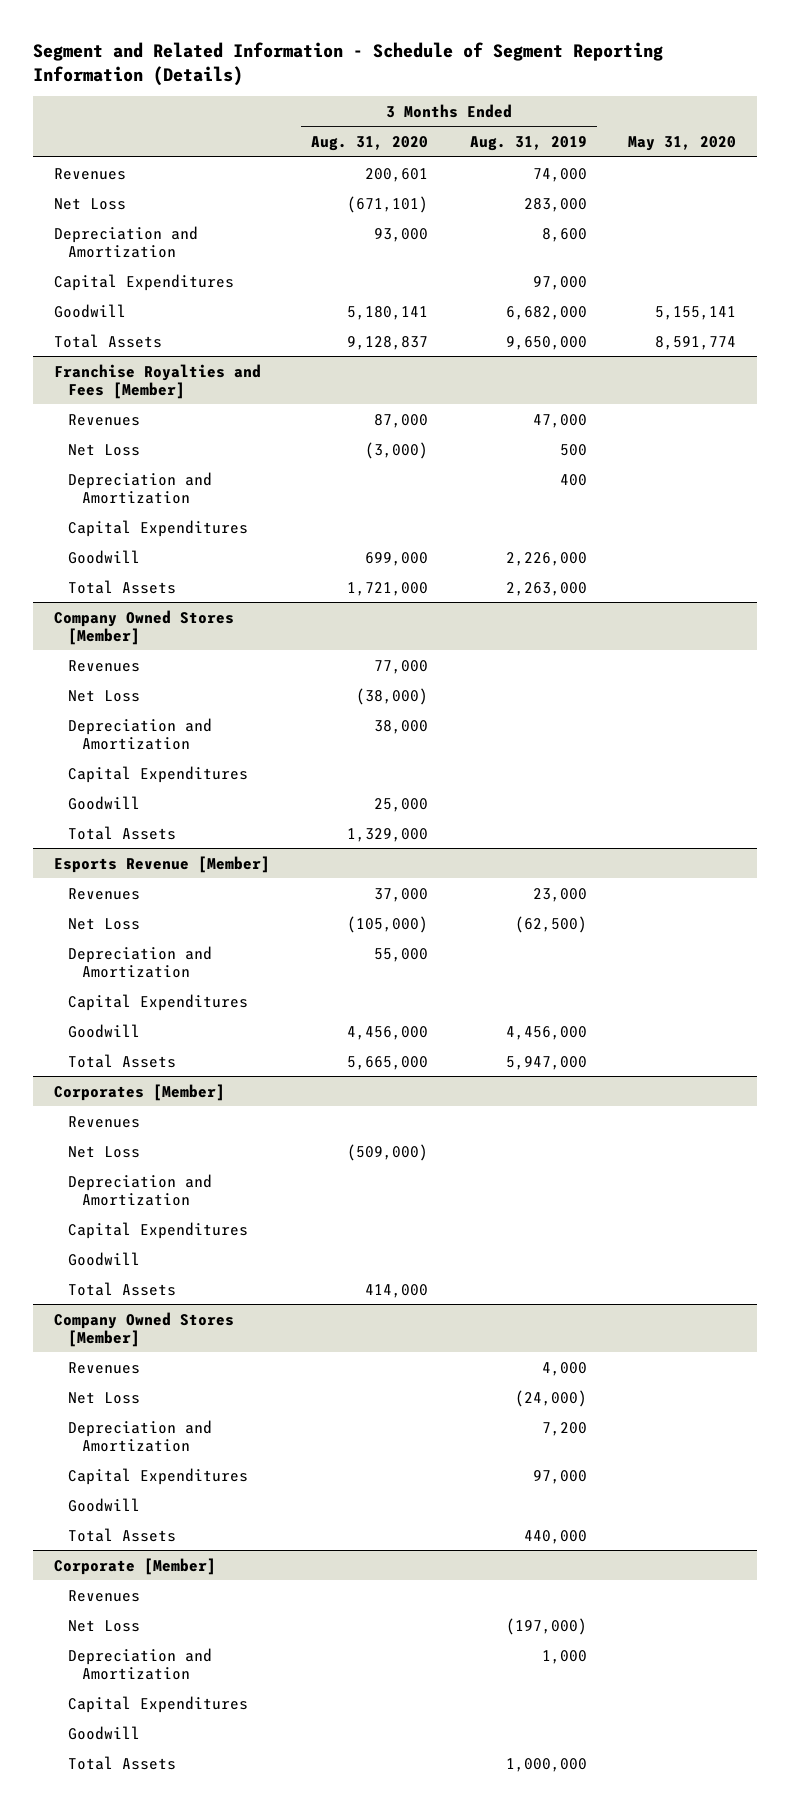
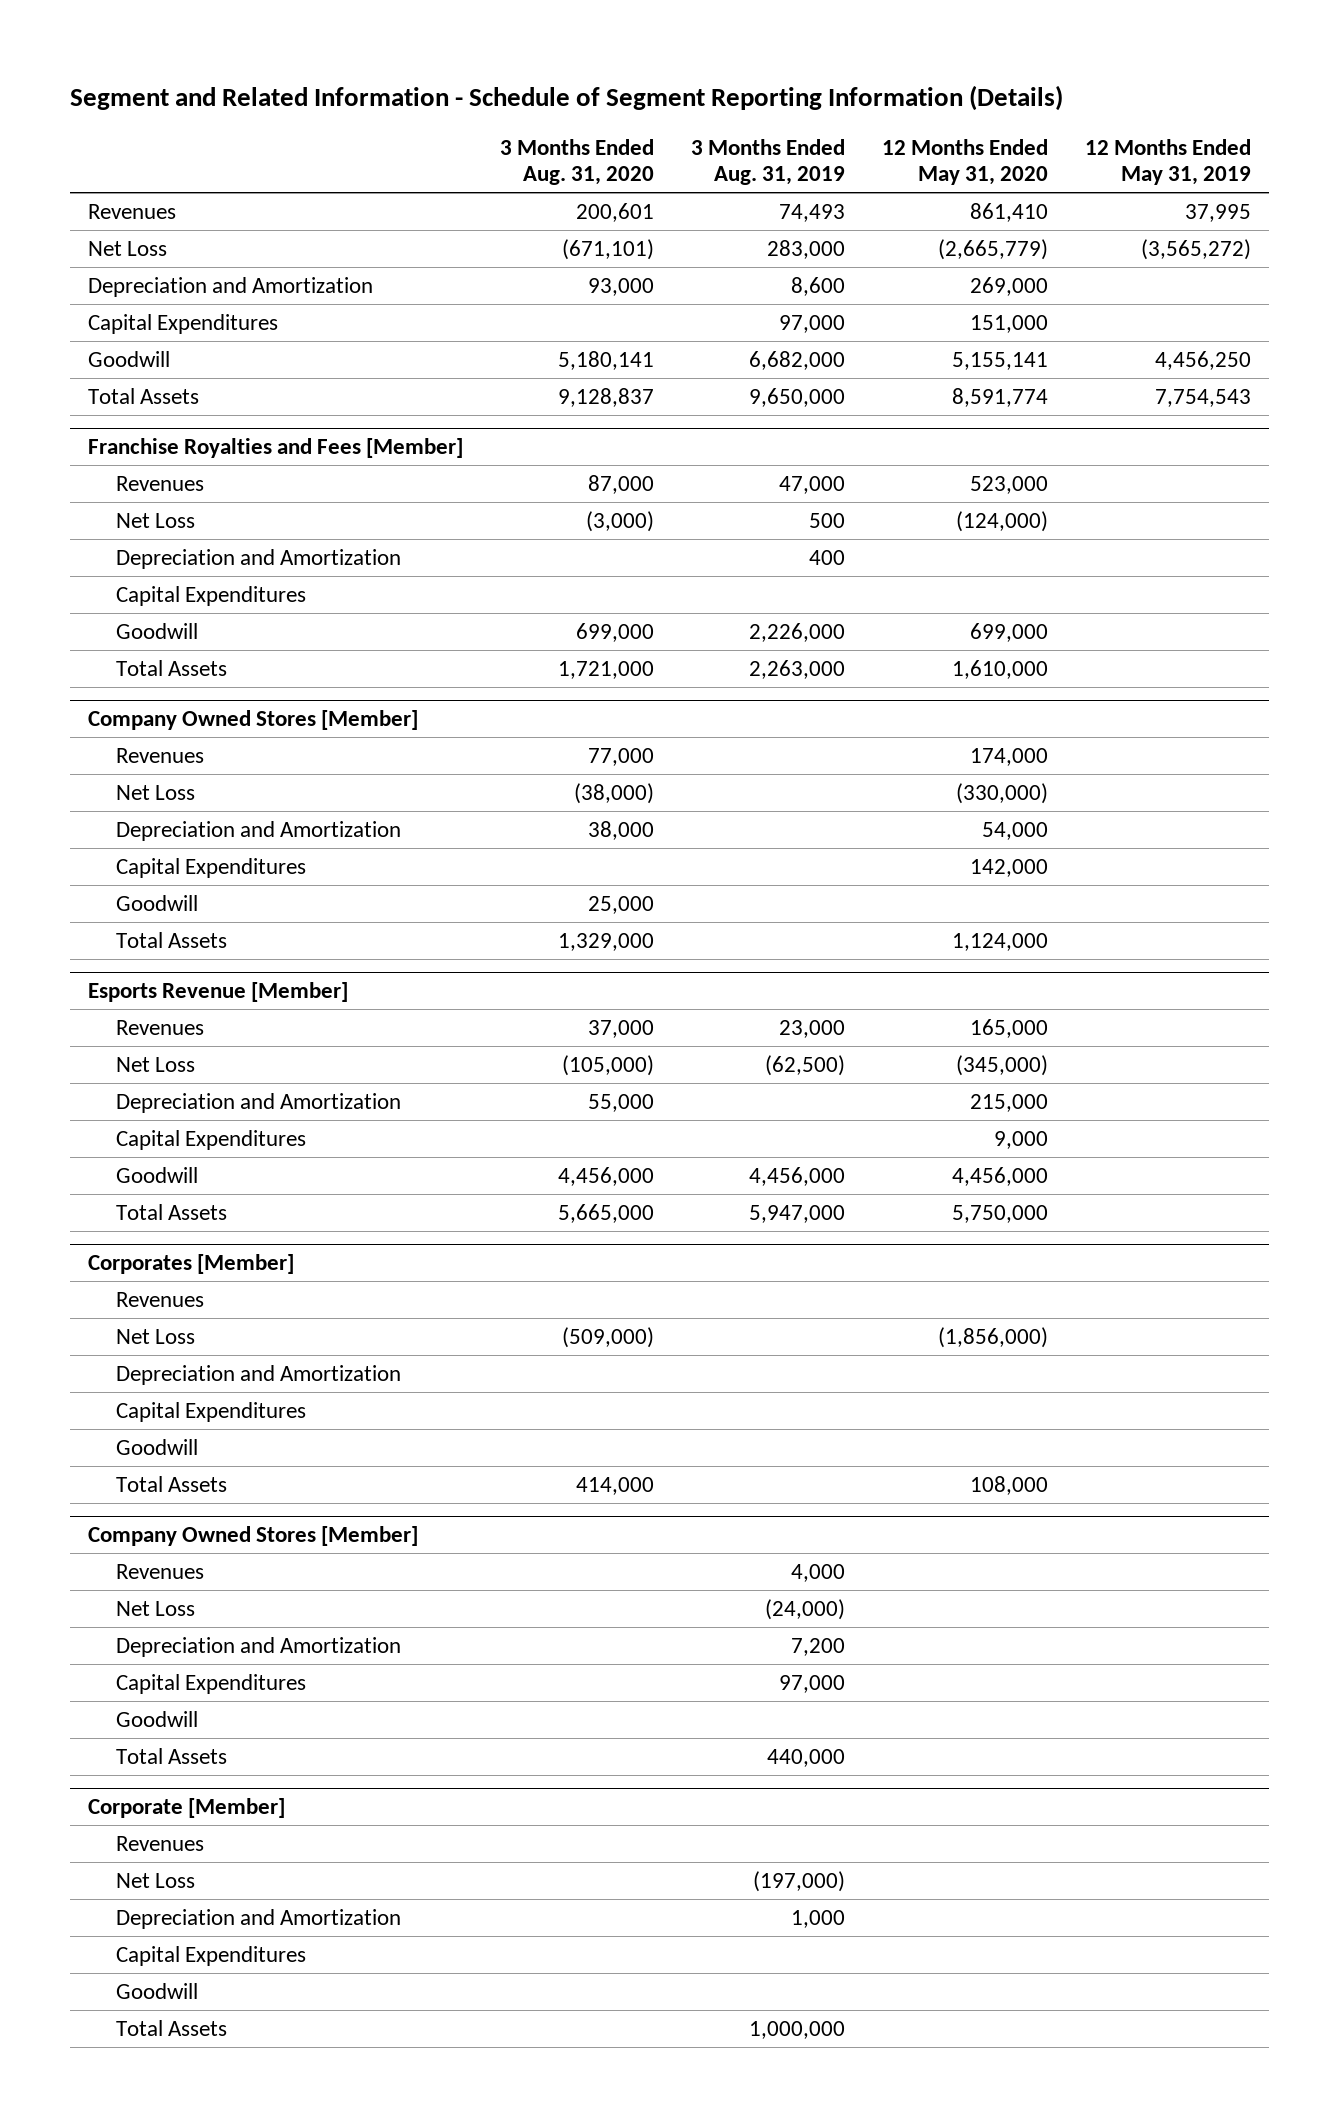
[628,136,737,152] May 31, 2020 -> none
none -> [882,138,1049,186] 12 Months Ended May 31, 2020
none -> [1085,138,1252,186] 12 Months Ended May 31, 2019
[532,167,587,182] 74,000 -> [779,204,846,223] 74,493

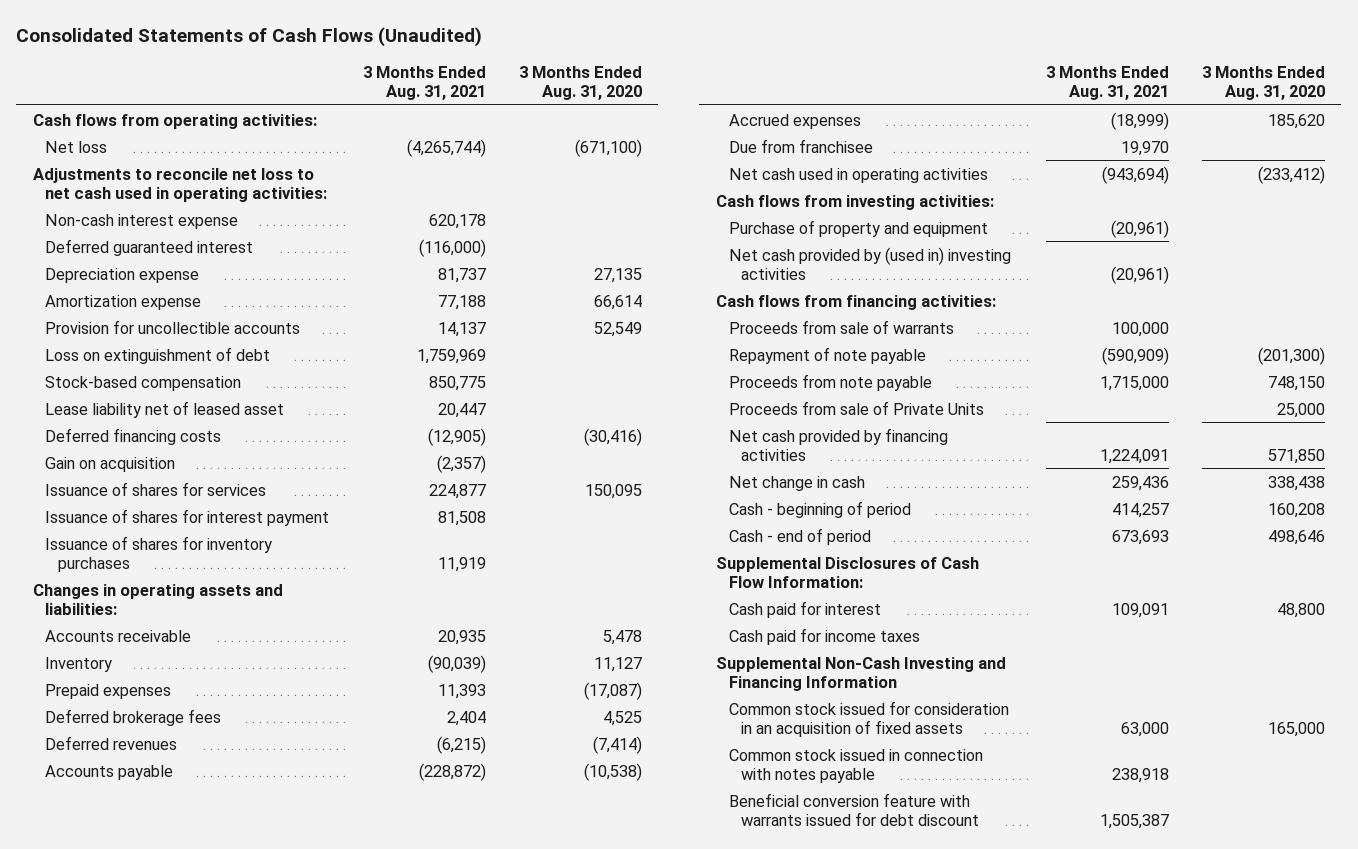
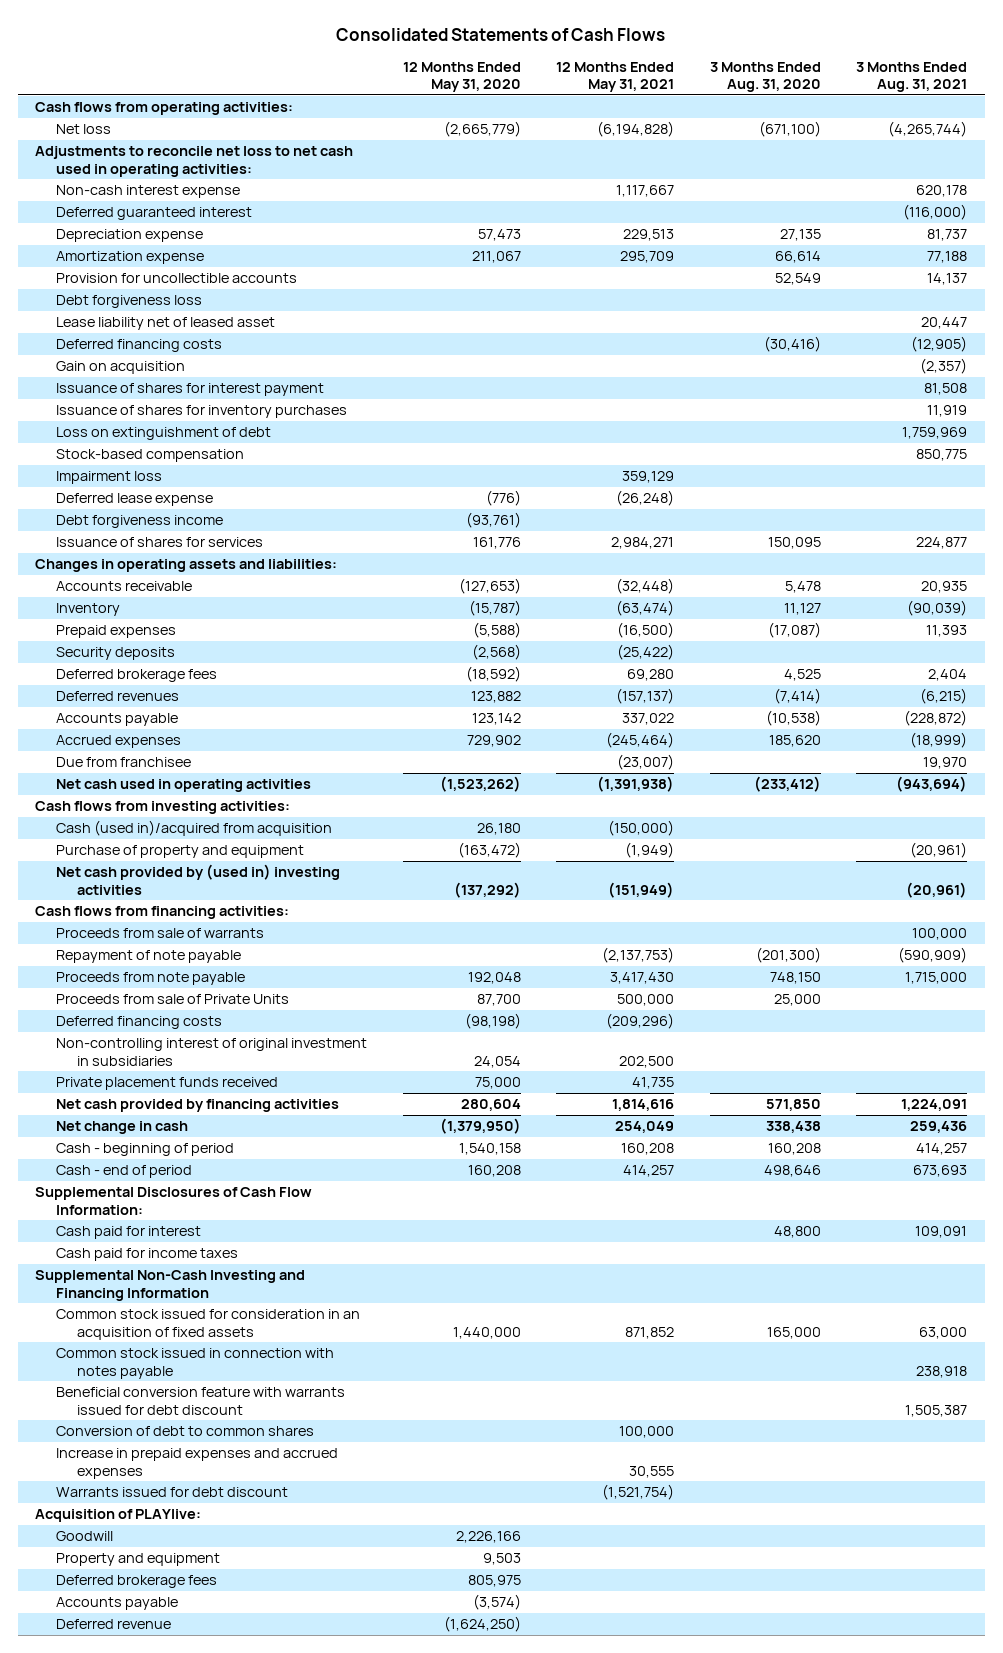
[16,26,483,47] Consolidated Statements of Cash Flows (Unaudited) -> [336,27,666,41] Consolidated Statements of Cash Flows
none -> [402,61,521,93] 12 Months Ended May 31, 2020
none -> [556,61,675,93] 12 Months Ended May 31, 2021
none -> [56,295,203,309] Debt forgiveness loss
[45,346,271,364] Loss on extinguishment of debt -> [56,427,272,441] Loss on extinguishment of debt
[45,375,242,391] Stock-based compensation -> [56,449,245,463] Stock-based compensation
none -> [56,471,163,485] Impairment loss
none -> [56,493,214,507] Deferred lease expense
none -> [56,515,224,529] Debt forgiveness income
[45,481,267,496] Issuance of shares for services -> [56,537,264,548] Issuance of shares for services
none -> [56,647,176,661] Security deposits
none -> [56,820,333,837] Cash (used in)/acquired from acquisition
none -> [56,1016,223,1030] Deferred financing costs
none -> [56,1038,368,1066] Non-controlling interest of original investment in subsidiaries
none -> [56,1077,279,1091] Private placement funds received
none -> [56,1426,315,1437] Conversion of debt to common shares
none -> [56,1448,339,1479] Increase in prepaid expenses and accrued expenses
none -> [56,1487,289,1498] Warrants issued for debt discount
none -> [35,1509,202,1523] Acquisition of PLAYlive:
none -> [56,1531,114,1542] Goodwill
none -> [56,1553,221,1567] Property and equipment
none -> [56,1575,218,1589] Deferred brokerage fees
none -> [56,1597,179,1611] Accounts payable
none -> [56,1619,172,1630] Deferred revenue

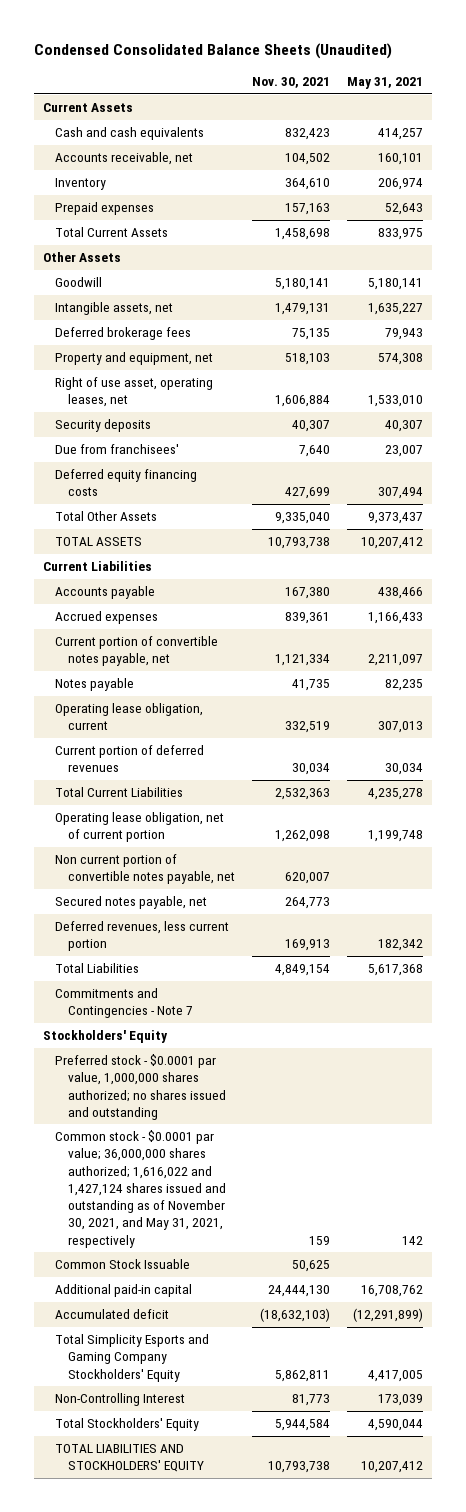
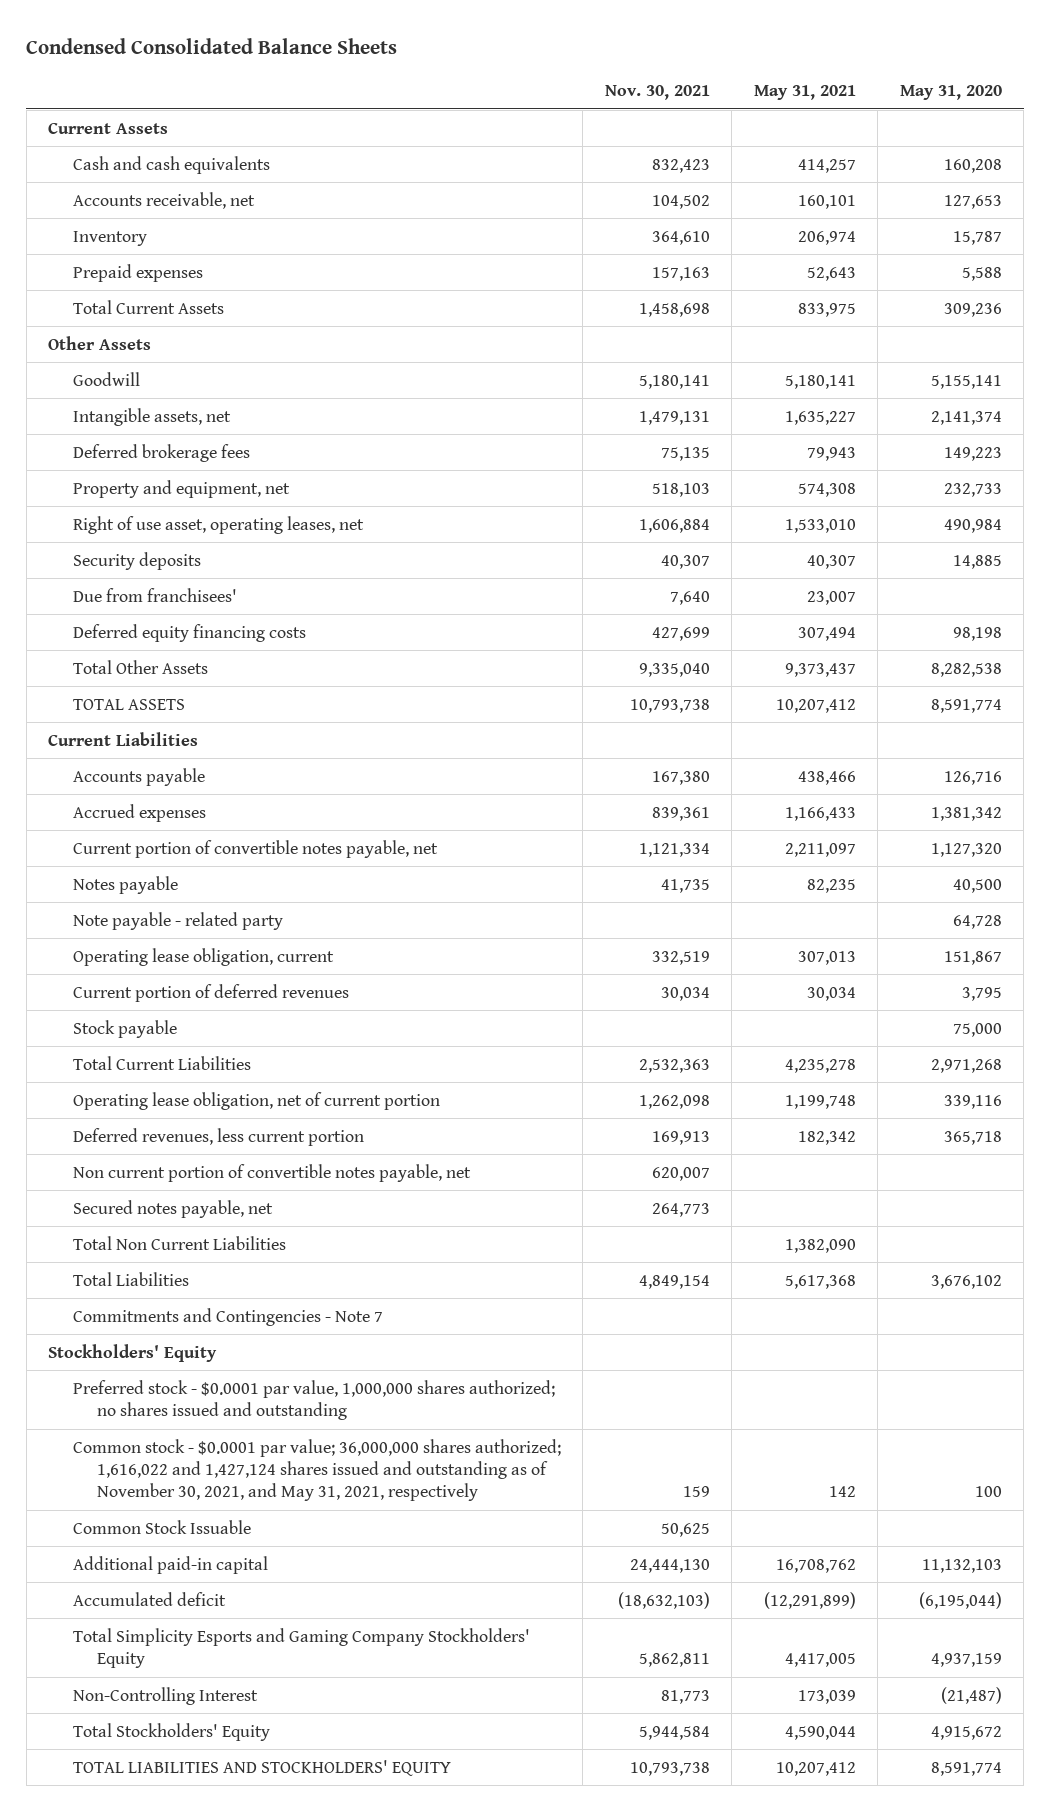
[34,43,393,60] Condensed Consolidated Balance Sheets (Unaudited) -> [26,38,398,55] Condensed Consolidated Balance Sheets
none -> [899,84,1002,100] May 31, 2020
none -> [72,911,283,930] Note payable - related party
none -> [72,1019,177,1038] Stock payable
[55,921,230,952] Deferred revenues, less current portion -> [72,1127,364,1146] Deferred revenues, less current portion
none -> [72,1235,286,1250] Total Non Current Liabilities

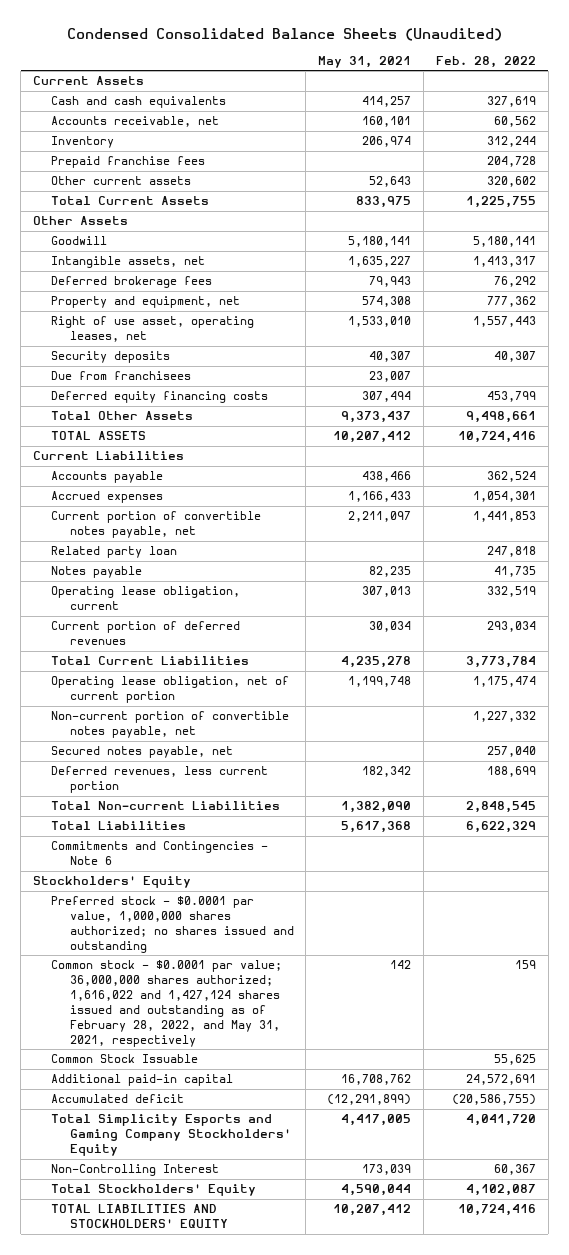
[26,38,398,55] Condensed Consolidated Balance Sheets -> [66,27,502,41] Condensed Consolidated Balance Sheets (Unaudited)
[604,84,710,100] Nov. 30, 2021 -> none
[899,84,1002,100] May 31, 2020 -> none
none -> [435,55,536,68] Feb. 28, 2022
none -> [51,156,206,169] Prepaid franchise fees
[72,263,203,282] Prepaid expenses -> [51,176,192,186] Other current assets
[72,587,237,602] Due from franchisees' -> [51,371,192,381] Due from franchisees
none -> [51,546,178,559] Related party loan
[72,911,283,930] Note payable - related party -> none
[72,1019,177,1038] Stock payable -> none
[72,1163,471,1182] Non current portion of convertible notes payable, net -> [51,711,290,739] Non-current portion of convertible notes payable, net
[72,1127,364,1146] Deferred revenues, less current portion -> [51,766,269,794] Deferred revenues, less current portion
[72,1235,286,1250] Total Non Current Liabilities -> [51,801,281,811] Total Non-current Liabilities
[72,1307,383,1326] Commitments and Contingencies - Note 7 -> [51,841,269,866] Commitments and Contingencies - Note 6
[72,1438,561,1502] Common stock - $0.0001 par value; 36,000,000 shares authorized; 1,616,022 and 1,427,124 shares issued and outstanding as of November 30, 2021, and May 31, 2021, respectively -> [51,960,283,1047] Common stock - $0.0001 par value; 36,000,000 shares authorized; 1,616,022 and 1,427,124 shares issued and outstanding as of February 28, 2022, and May 31, 2021, respectively

